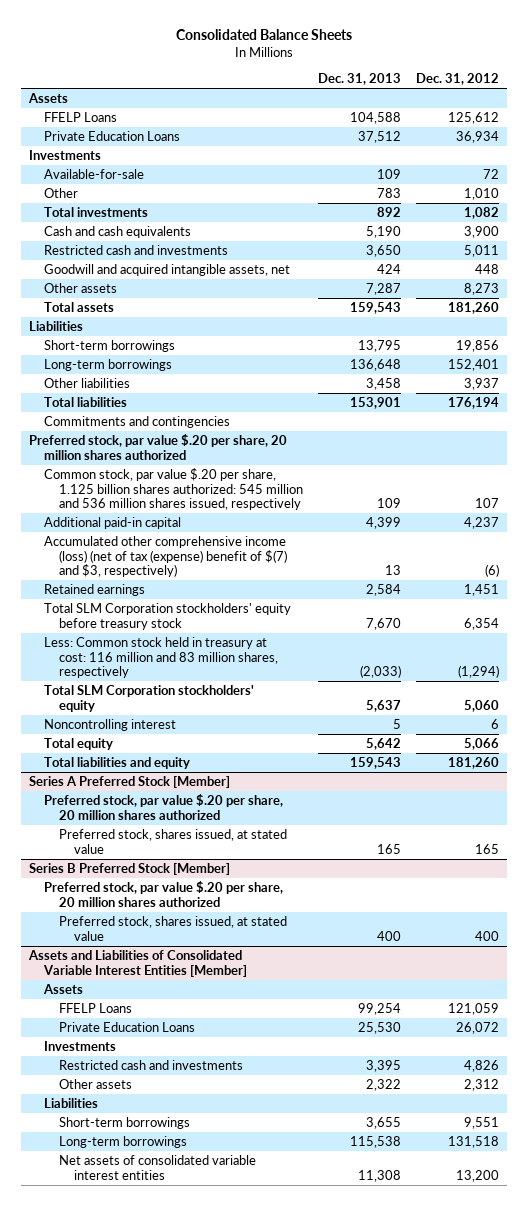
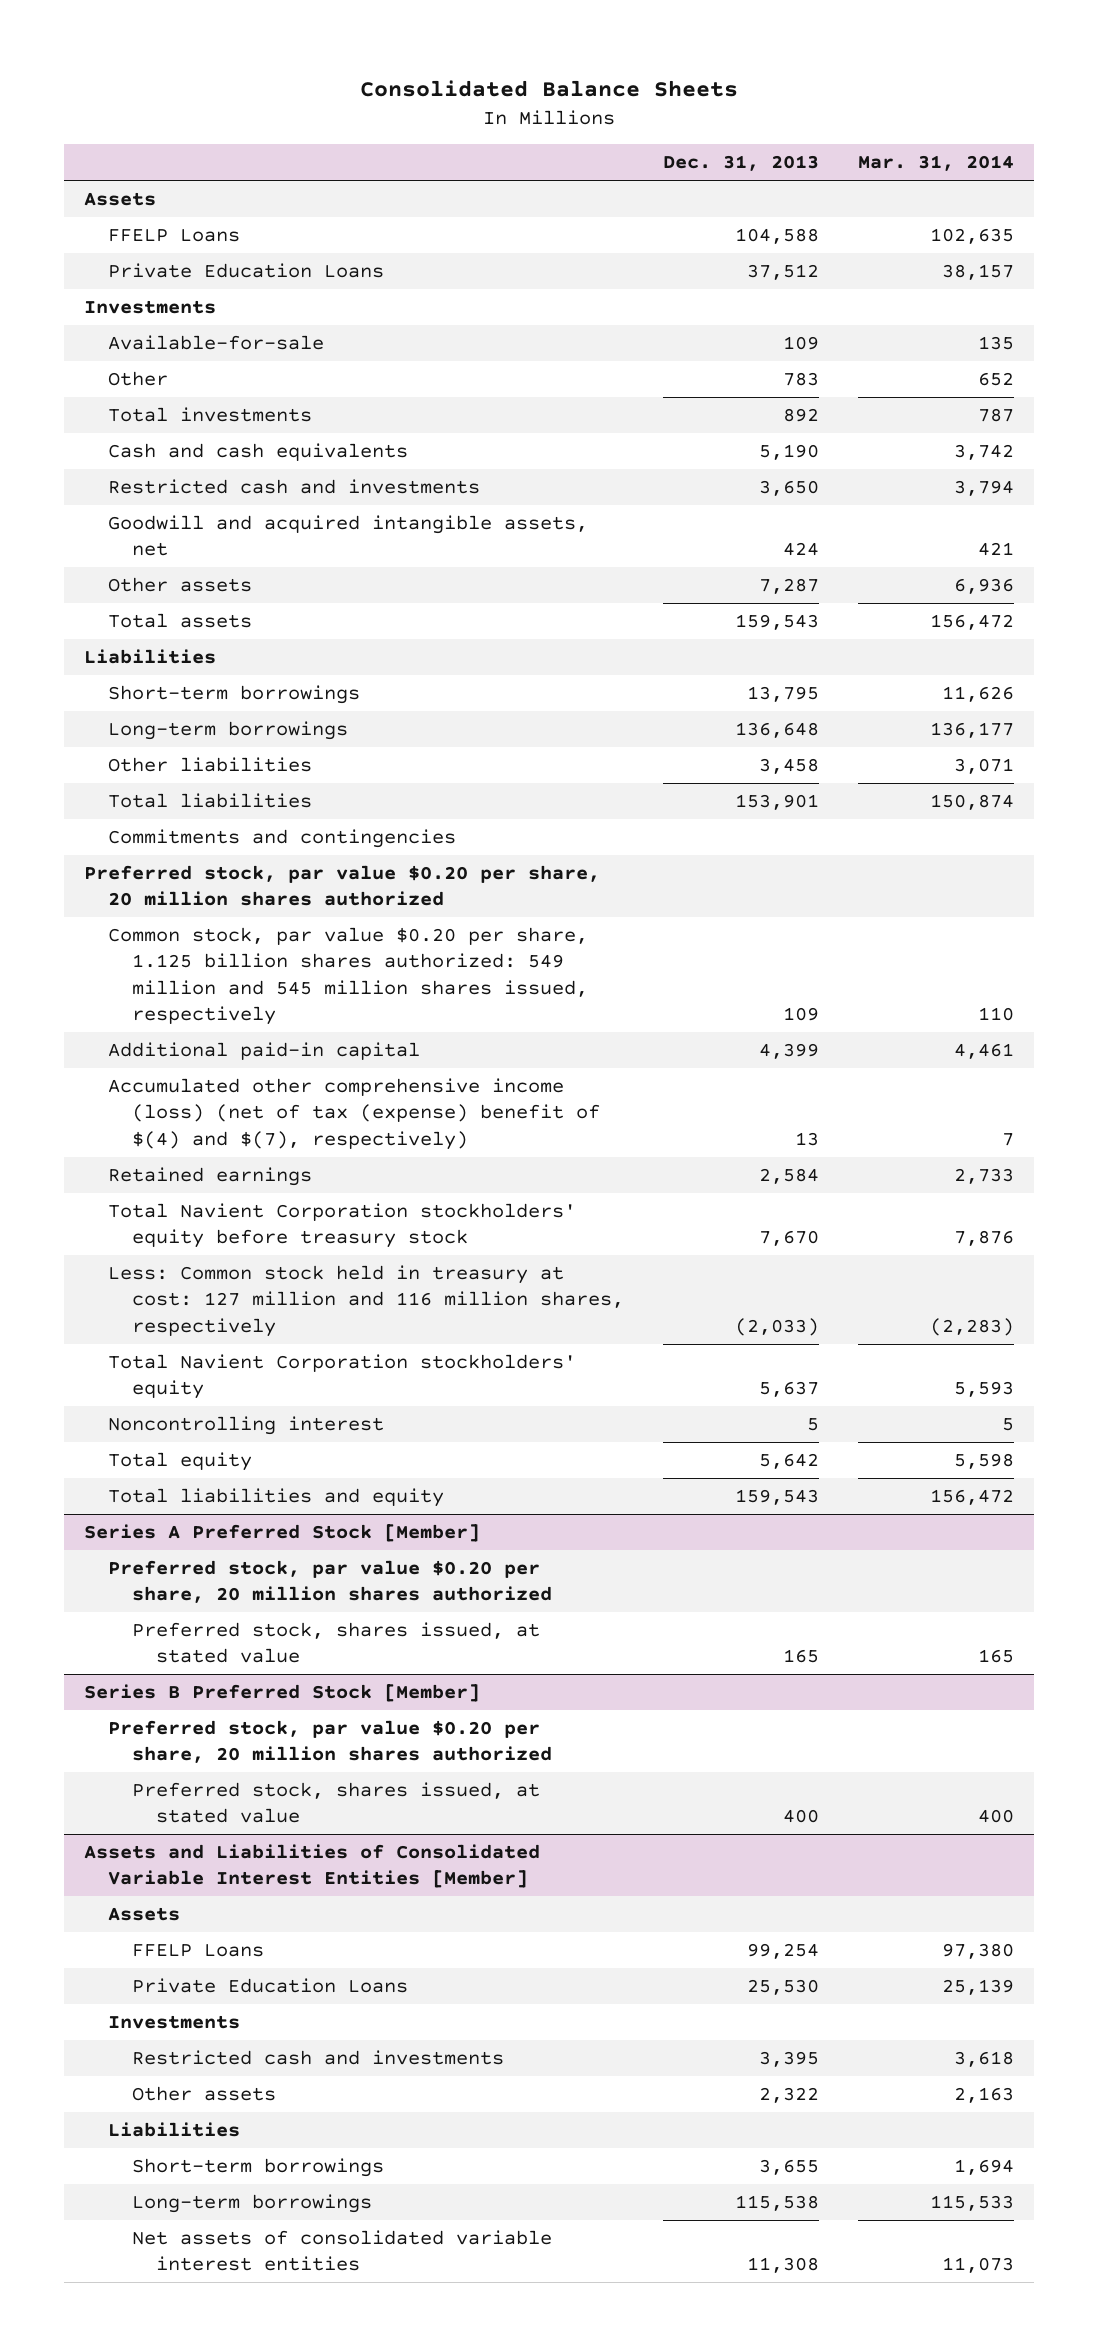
[416,73,500,86] Dec. 31, 2012 -> none
none -> [858,155,1015,172] Mar. 31, 2014
[28,434,287,460] Preferred stock, par value $.20 per share, 20 million shares authorized -> [83,865,600,907] Preferred stock, par value $0.20 per share, 20 million shares authorized
[43,468,304,511] Common stock, par value $.20 per share, 1.125 billion shares authorized: 545 million and 536 million shares issued, respectively -> [107,927,589,1025] Common stock, par value $0.20 per share, 1.125 billion shares authorized: 549 million and 545 million shares issued, respectively
[43,536,288,578] Accumulated other comprehensive income (loss) (net of tax (expense) benefit of $(7) and $3, respectively) -> [107,1078,601,1150] Accumulated other comprehensive income (loss) (net of tax (expense) benefit of $(4) and $(7), respectively)
[43,603,291,630] Total SLM Corporation stockholders' equity before treasury stock -> [107,1203,576,1249] Total Navient Corporation stockholders' equity before treasury stock
[43,637,279,679] Less: Common stock held in treasury at cost: 116 million and 83 million shares, respectively -> [107,1265,625,1337] Less: Common stock held in treasury at cost: 127 million and 116 million shares, respectively
[43,685,254,712] Total SLM Corporation stockholders' equity -> [107,1354,576,1400] Total Navient Corporation stockholders' equity
[43,794,283,820] Preferred stock, par value $.20 per share, 20 million shares authorized -> [107,1560,553,1604] Preferred stock, par value $0.20 per share, 20 million shares authorized
[43,881,283,907] Preferred stock, par value $.20 per share, 20 million shares authorized -> [107,1720,553,1764] Preferred stock, par value $0.20 per share, 20 million shares authorized

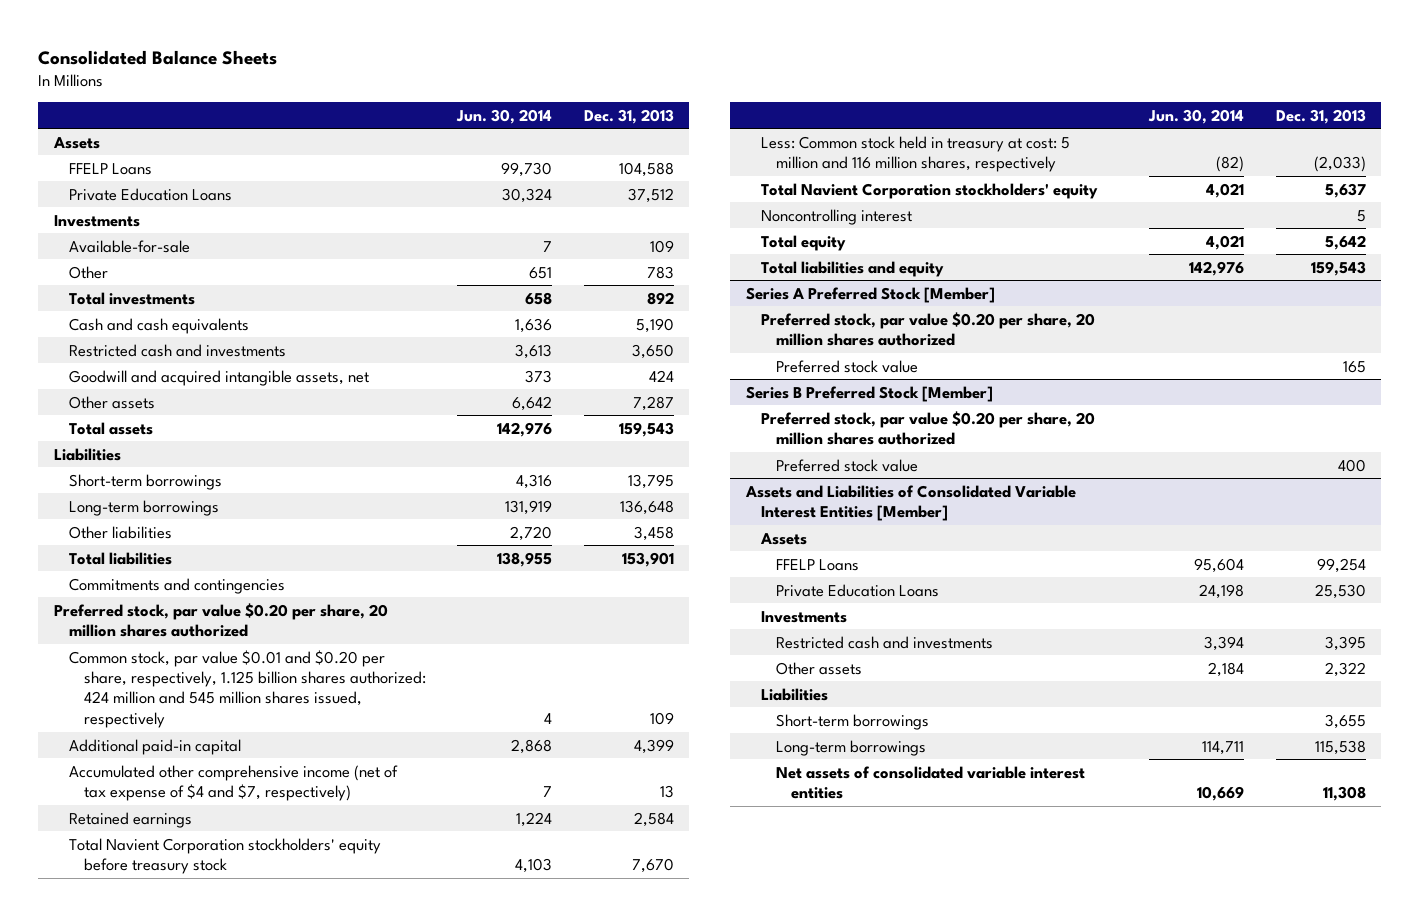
[858,155,1015,172] Mar. 31, 2014 -> none
none -> [456,108,553,124] Jun. 30, 2014
[107,927,589,1025] Common stock, par value $0.20 per share, 1.125 billion shares authorized: 549 million and 545 million shares issued, respectively -> [68,649,426,728] Common stock, par value $0.01 and $0.20 per share, respectively, 1.125 billion shares authorized: 424 million and 545 million shares issued, respectively
[107,1078,601,1150] Accumulated other comprehensive income (loss) (net of tax (expense) benefit of $(4) and $(7), respectively) -> [68,764,398,802] Accumulated other comprehensive income (net of tax expense of $4 and $7, respectively)
[107,1265,625,1337] Less: Common stock held in treasury at cost: 127 million and 116 million shares, respectively -> [760,135,1070,173] Less: Common stock held in treasury at cost: 5 million and 116 million shares, respectively
[132,1622,541,1664] Preferred stock, shares issued, at stated value -> [776,359,919,373] Preferred stock value
[132,1782,541,1824] Preferred stock, shares issued, at stated value -> [776,458,919,472] Preferred stock value

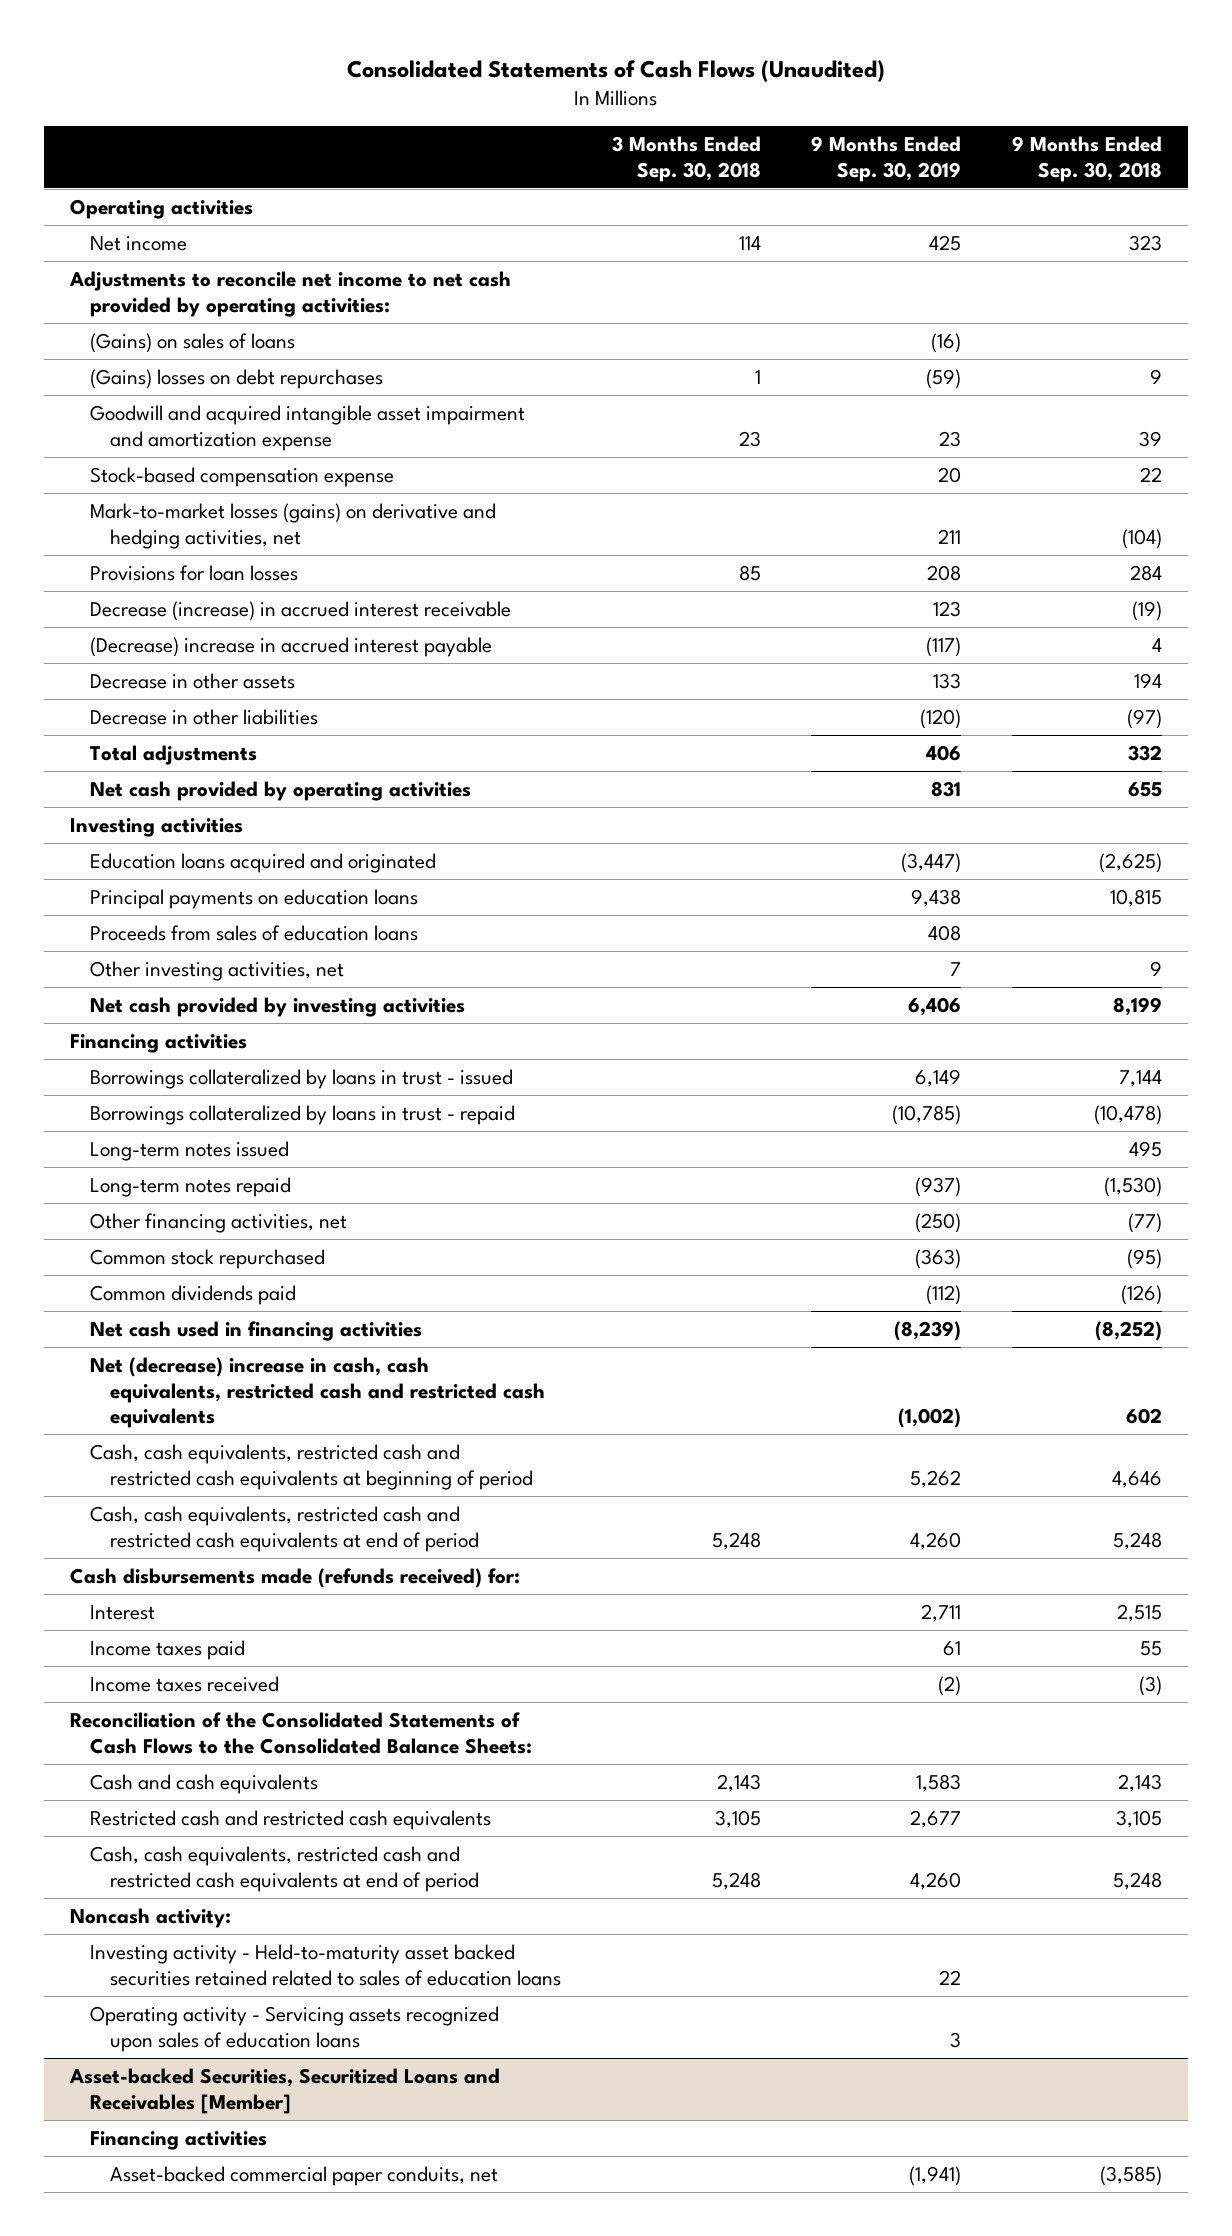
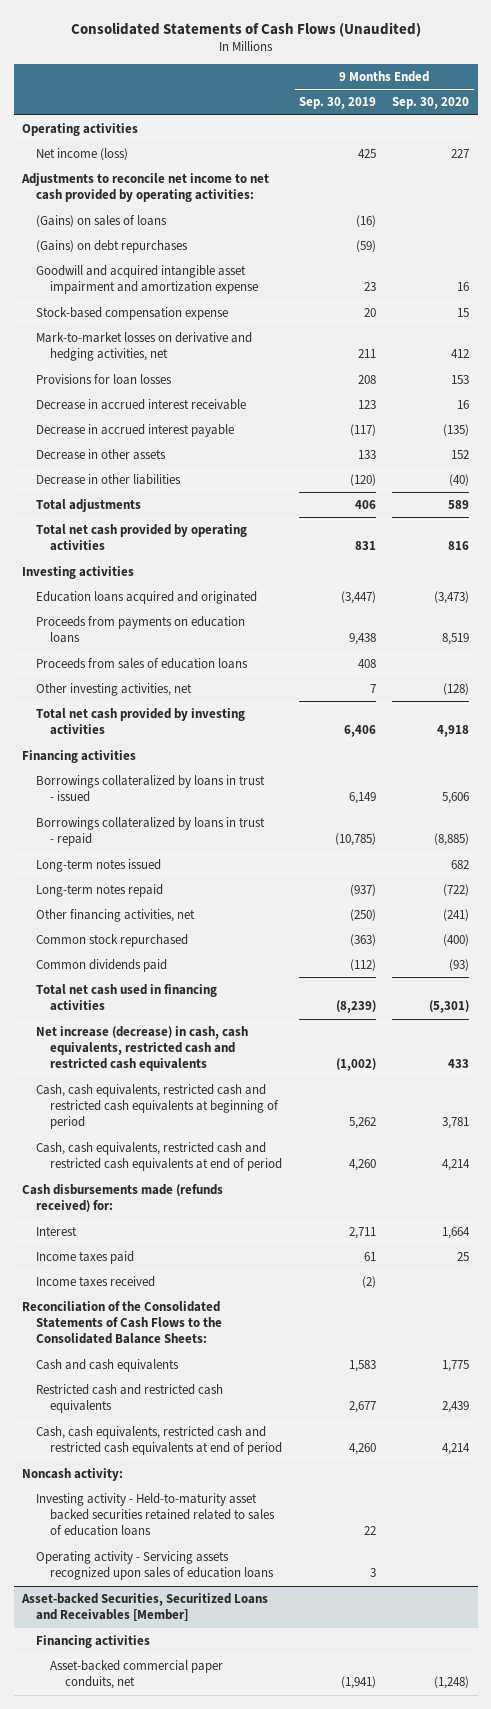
[611,136,761,182] 3 Months Ended Sep. 30, 2018 -> none
[1012,136,1163,182] 9 Months Ended Sep. 30, 2018 -> none
none -> [392,97,470,110] Sep. 30, 2020
[89,236,187,252] Net income -> [36,147,129,160] Net income (loss)
[89,369,383,390] (Gains) losses on debt repurchases -> [36,239,189,253] (Gains) on debt repurchases
[89,503,496,549] Mark-to-market losses (gains) on derivative and hedging activities, net -> [36,331,253,362] Mark-to-market losses on derivative and hedging activities, net
[89,601,511,622] Decrease (increase) in accrued interest receivable -> [36,398,247,410] Decrease in accrued interest receivable
[89,637,492,658] (Decrease) increase in accrued interest payable -> [36,423,235,437] Decrease in accrued interest payable
[89,781,471,802] Net cash provided by operating activities -> [36,523,248,552] Total net cash provided by operating activities
[89,889,418,910] Principal payments on education loans -> [36,615,246,644] Proceeds from payments on education loans
[89,997,465,1018] Net cash provided by investing activities -> [36,707,246,736] Total net cash provided by investing activities
[89,1321,422,1342] Net cash used in financing activities -> [36,983,218,1012] Total net cash used in financing activities
[89,1357,545,1429] Net (decrease) increase in cash, cash equivalents, restricted cash and restricted cash equivalents -> [36,1025,249,1072] Net increase (decrease) in cash, cash equivalents, restricted cash and restricted cash equivalents

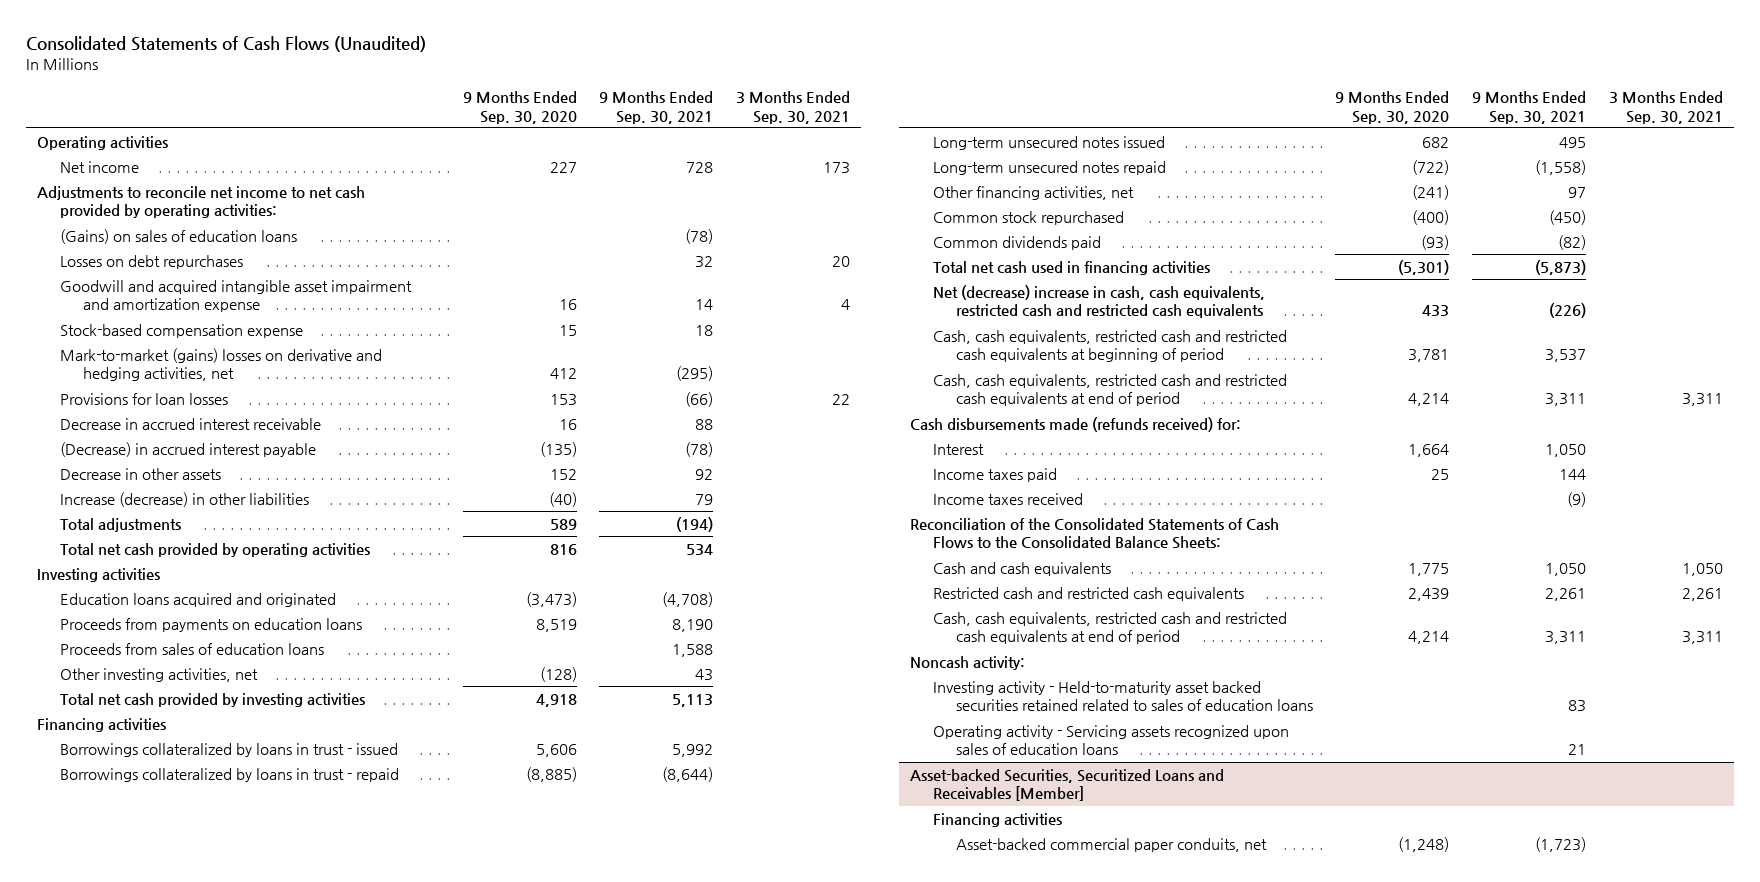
[298,97,376,110] Sep. 30, 2019 -> none
none -> [599,90,714,124] 9 Months Ended Sep. 30, 2021
none -> [736,90,851,124] 3 Months Ended Sep. 30, 2021
[36,147,129,160] Net income (loss) -> [60,160,140,173] Net income
[36,214,168,227] (Gains) on sales of loans -> [60,228,298,244] (Gains) on sales of education loans
[36,239,189,253] (Gains) on debt repurchases -> [60,254,244,269] Losses on debt repurchases
[36,331,253,362] Mark-to-market losses on derivative and hedging activities, net -> [60,347,383,382] Mark-to-market (gains) losses on derivative and hedging activities, net
[36,423,235,437] Decrease in accrued interest payable -> [60,441,317,457] (Decrease) in accrued interest payable
[36,473,182,485] Decrease in other liabilities -> [60,491,310,507] Increase (decrease) in other liabilities
[36,858,162,872] Long-term notes issued -> [932,135,1165,150] Long-term unsecured notes issued
[36,883,164,897] Long-term notes repaid -> [932,160,1166,175] Long-term unsecured notes repaid
[36,1025,249,1072] Net increase (decrease) in cash, cash equivalents, restricted cash and restricted cash equivalents -> [932,284,1265,319] Net (decrease) increase in cash, cash equivalents, restricted cash and restricted cash equivalents

